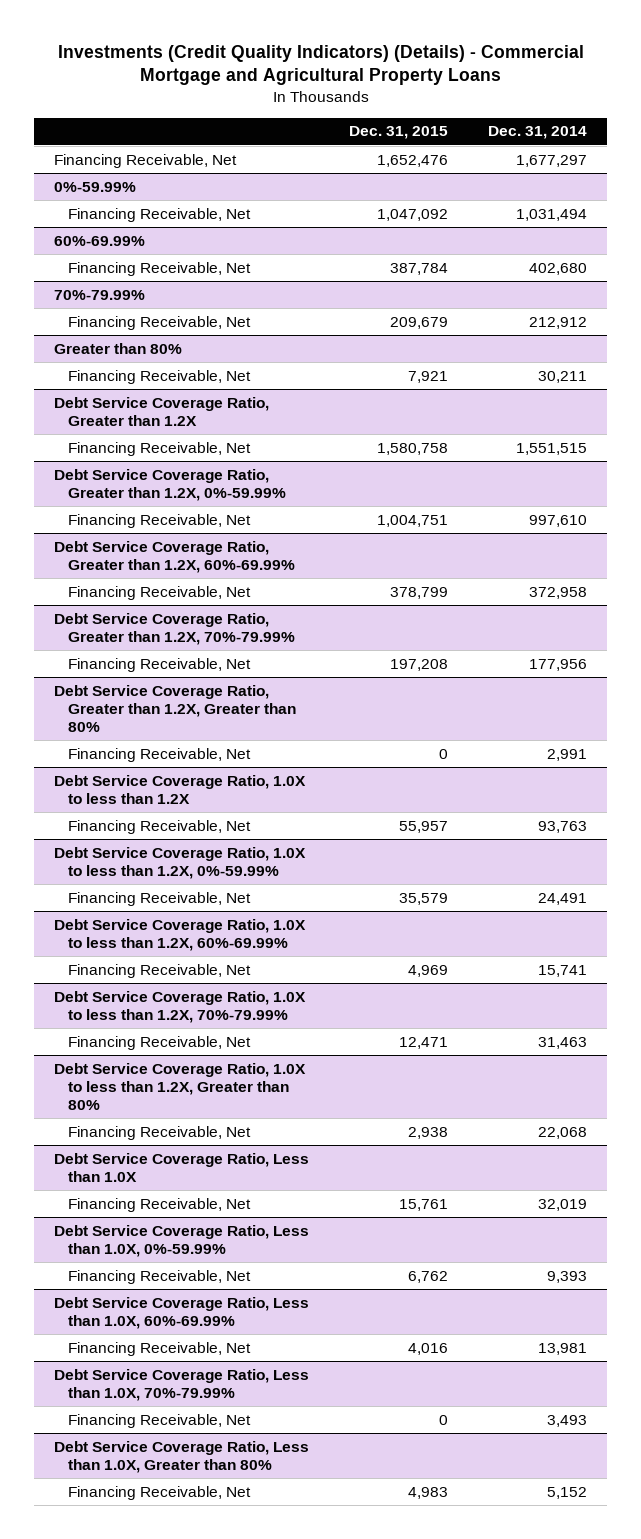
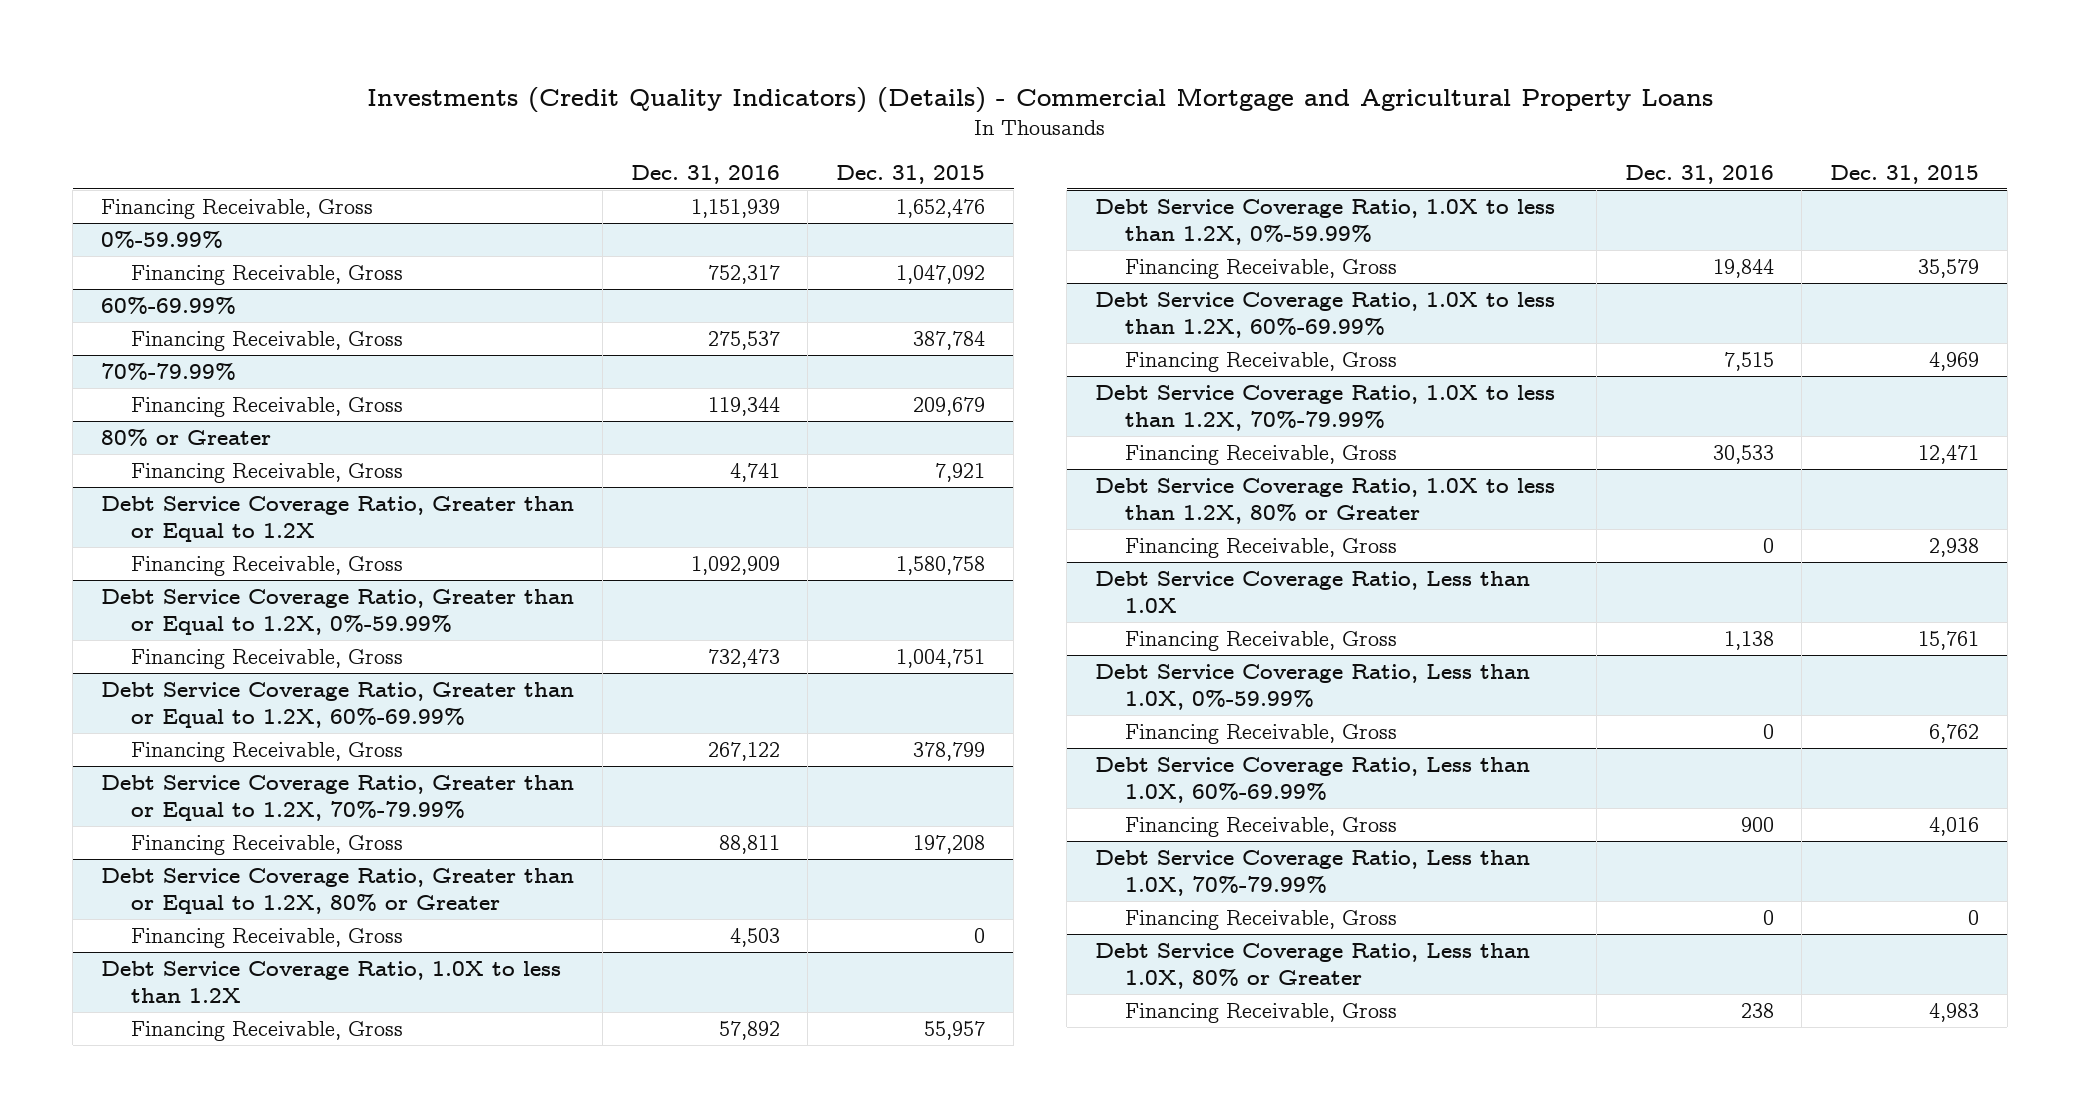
[488,126,588,140] Dec. 31, 2014 -> none
none -> [630,164,780,184] Dec. 31, 2016
[53,153,237,168] Financing Receivable, Net -> [101,198,374,219] Financing Receivable, Gross
[67,207,251,222] Financing Receivable, Net -> [131,264,404,285] Financing Receivable, Gross
[67,261,251,276] Financing Receivable, Net -> [131,330,404,351] Financing Receivable, Gross
[67,315,251,330] Financing Receivable, Net -> [131,396,404,417] Financing Receivable, Gross
[53,342,182,354] Greater than 80% -> [101,428,272,446] 80% or Greater
[67,369,251,384] Financing Receivable, Net -> [131,462,404,483] Financing Receivable, Gross
[53,396,269,426] Debt Service Coverage Ratio, Greater than 1.2X -> [101,495,575,543] Debt Service Coverage Ratio, Greater than or Equal to 1.2X
[67,441,251,456] Financing Receivable, Net -> [131,555,404,576] Financing Receivable, Gross
[53,468,286,501] Debt Service Coverage Ratio, Greater than 1.2X, 0%-59.99% -> [101,588,575,636] Debt Service Coverage Ratio, Greater than or Equal to 1.2X, 0%-59.99%
[67,513,251,528] Financing Receivable, Net -> [131,648,404,669] Financing Receivable, Gross
[53,540,295,573] Debt Service Coverage Ratio, Greater than 1.2X, 60%-69.99% -> [101,681,575,729] Debt Service Coverage Ratio, Greater than or Equal to 1.2X, 60%-69.99%
[67,585,251,600] Financing Receivable, Net -> [131,741,404,762] Financing Receivable, Gross
[53,612,295,645] Debt Service Coverage Ratio, Greater than 1.2X, 70%-79.99% -> [101,774,575,822] Debt Service Coverage Ratio, Greater than or Equal to 1.2X, 70%-79.99%
[67,657,251,672] Financing Receivable, Net -> [131,834,404,855] Financing Receivable, Gross
[53,684,296,733] Debt Service Coverage Ratio, Greater than 1.2X, Greater than 80% -> [101,867,575,915] Debt Service Coverage Ratio, Greater than or Equal to 1.2X, 80% or Greater
[67,747,251,762] Financing Receivable, Net -> [131,927,404,948] Financing Receivable, Gross
[67,819,251,834] Financing Receivable, Net -> [131,1020,404,1041] Financing Receivable, Gross
[67,891,251,906] Financing Receivable, Net -> [1125,258,1398,279] Financing Receivable, Gross
[67,963,251,978] Financing Receivable, Net -> [1125,351,1398,372] Financing Receivable, Gross
[67,1035,251,1050] Financing Receivable, Net -> [1125,444,1398,465] Financing Receivable, Gross
[53,1062,306,1111] Debt Service Coverage Ratio, 1.0X to less than 1.2X, Greater than 80% -> [1095,477,1556,525] Debt Service Coverage Ratio, 1.0X to less than 1.2X, 80% or Greater
[67,1125,251,1140] Financing Receivable, Net -> [1125,537,1398,558] Financing Receivable, Gross
[67,1197,251,1212] Financing Receivable, Net -> [1125,630,1398,651] Financing Receivable, Gross
[67,1269,251,1284] Financing Receivable, Net -> [1125,723,1398,744] Financing Receivable, Gross
[67,1341,251,1356] Financing Receivable, Net -> [1125,816,1398,837] Financing Receivable, Gross
[67,1413,251,1428] Financing Receivable, Net -> [1125,909,1398,930] Financing Receivable, Gross
[53,1440,309,1473] Debt Service Coverage Ratio, Less than 1.0X, Greater than 80% -> [1095,942,1531,990] Debt Service Coverage Ratio, Less than 1.0X, 80% or Greater
[67,1485,251,1500] Financing Receivable, Net -> [1125,1002,1398,1023] Financing Receivable, Gross

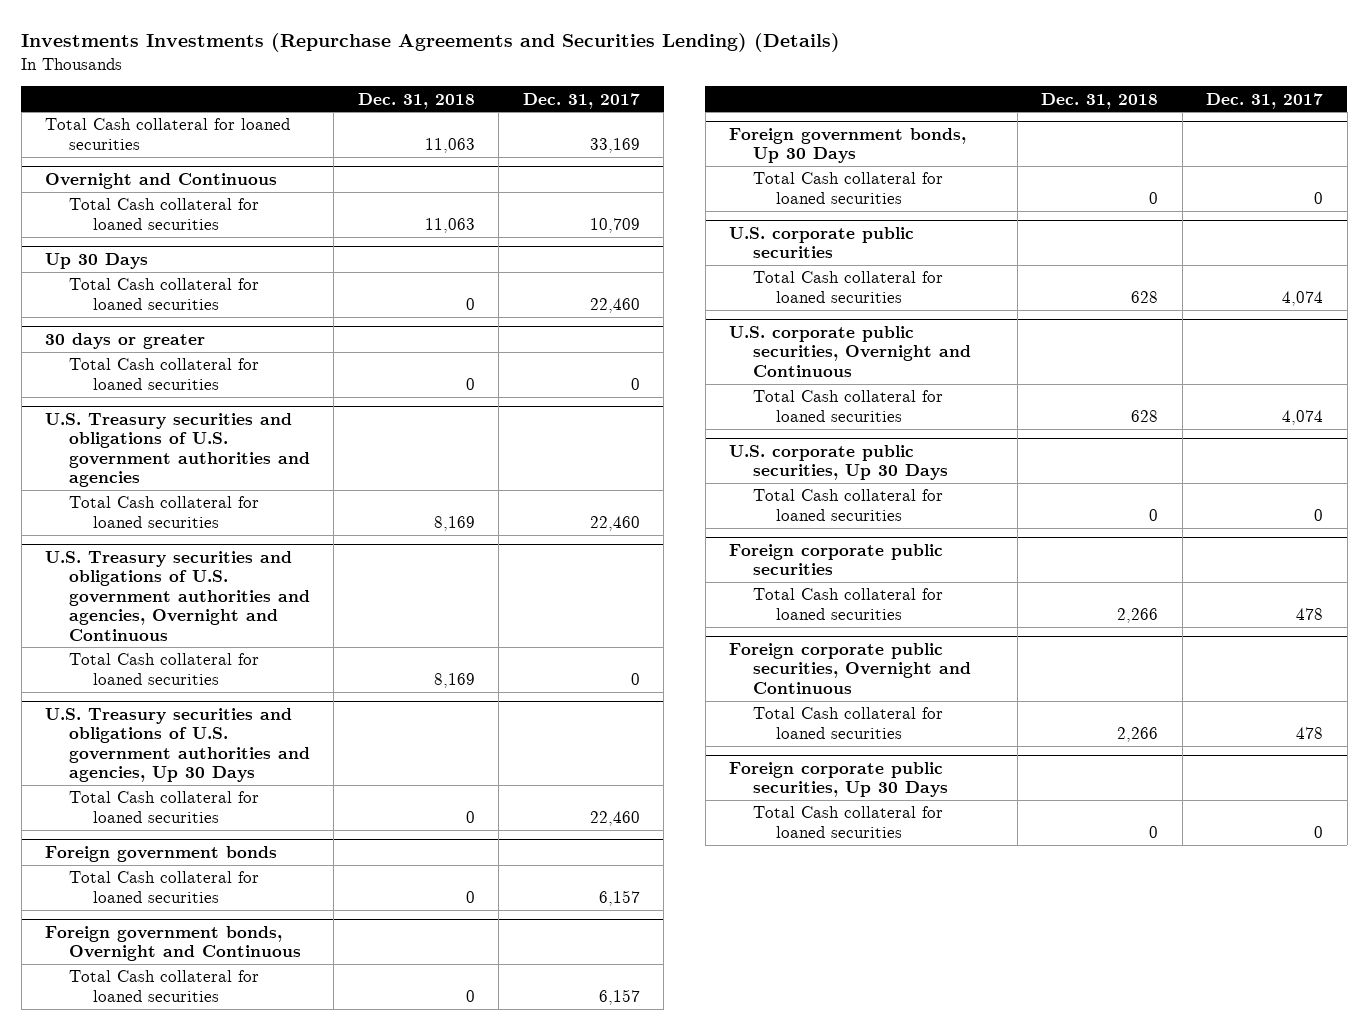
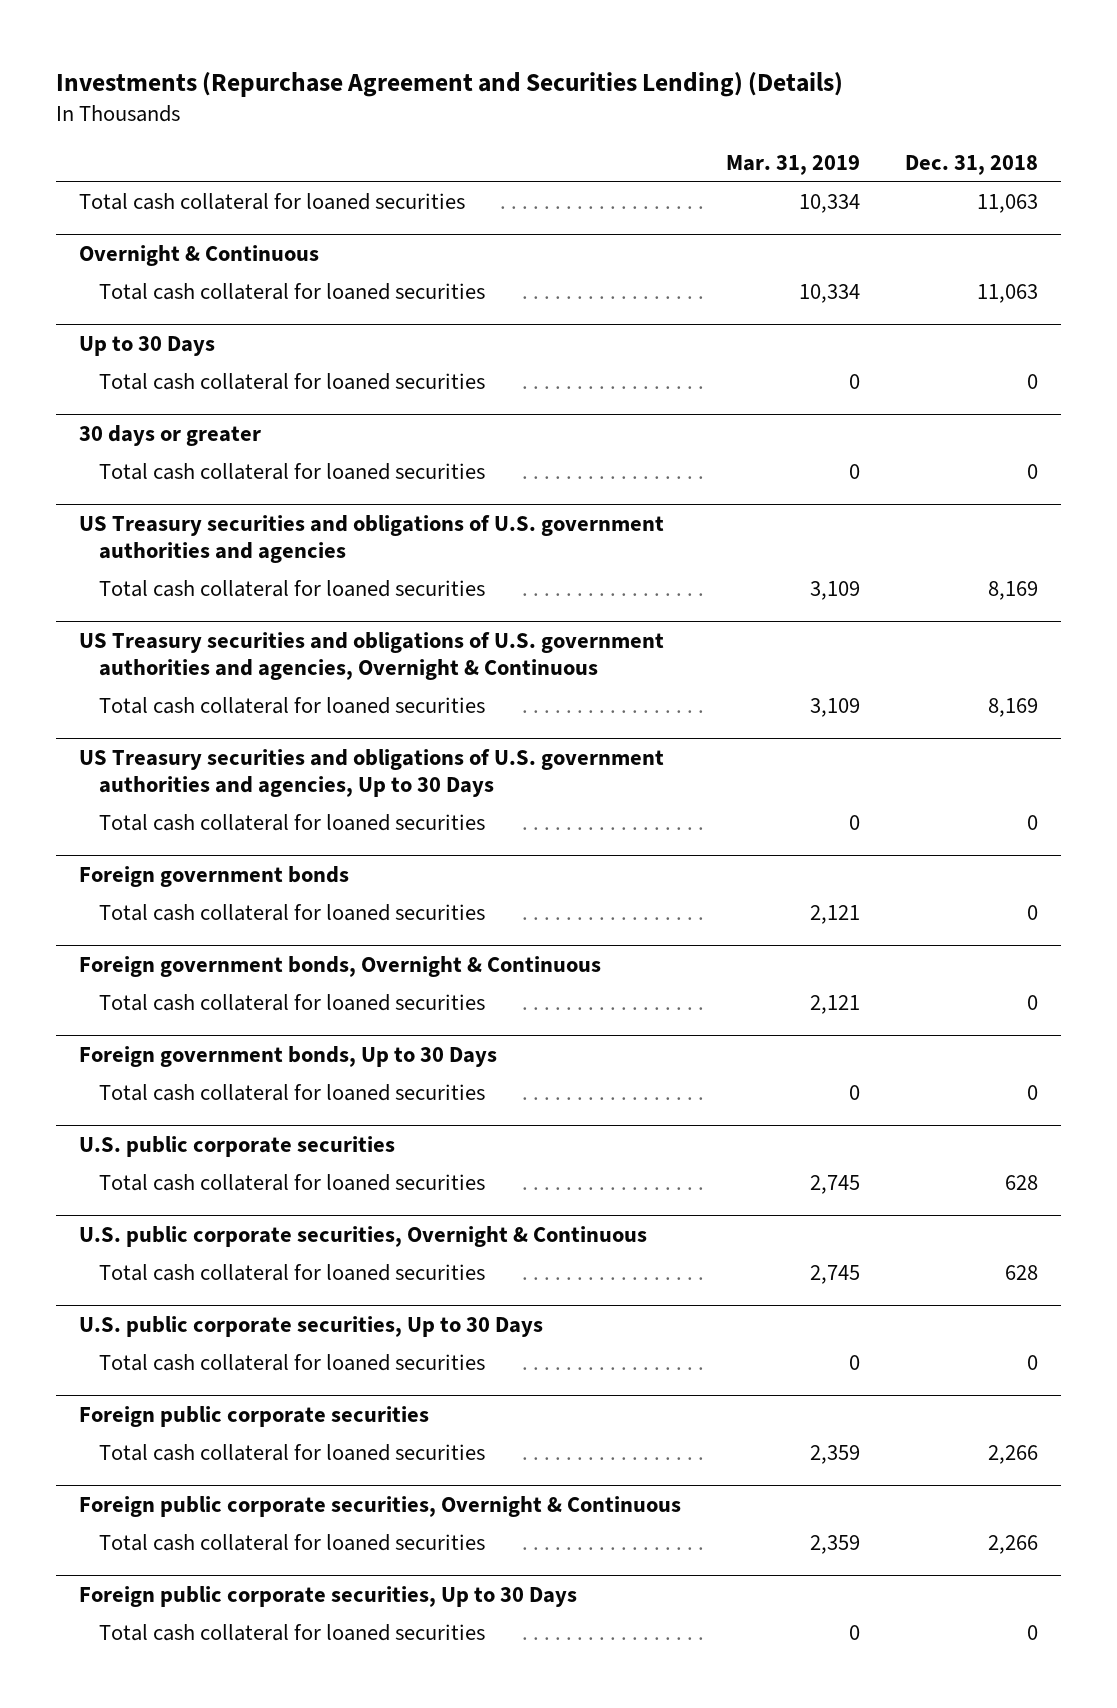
[21,33,841,53] Investments Investments (Repurchase Agreements and Securities Lending) (Details) -> [56,72,844,98] Investments (Repurchase Agreement and Securities Lending) (Details)
[522,92,640,109] Dec. 31, 2017 -> none
none -> [726,154,861,175] Mar. 31, 2019
[45,118,291,150] Total Cash collateral for loaned securities -> [78,193,465,211] Total cash collateral for loaned securities
[45,173,278,190] Overnight and Continuous -> [78,244,319,266] Overnight & Continuous
[69,198,260,230] Total Cash collateral for loaned securities -> [99,283,486,301] Total cash collateral for loaned securities
[45,253,149,270] Up 30 Days -> [78,335,215,356] Up to 30 Days
[69,278,260,310] Total Cash collateral for loaned securities -> [99,373,486,391] Total cash collateral for loaned securities
[69,358,260,390] Total Cash collateral for loaned securities -> [99,463,486,481] Total cash collateral for loaned securities
[45,413,311,488] U.S. Treasury securities and obligations of U.S. government authorities and agencies -> [78,514,664,564] US Treasury securities and obligations of U.S. government authorities and agencies
[69,496,260,528] Total Cash collateral for loaned securities -> [99,580,486,598] Total cash collateral for loaned securities
[45,551,311,641] U.S. Treasury securities and obligations of U.S. government authorities and agencies, Overnight and Continuous -> [78,631,664,681] US Treasury securities and obligations of U.S. government authorities and agencies, Overnight & Continuous
[69,653,260,685] Total Cash collateral for loaned securities -> [99,697,486,715] Total cash collateral for loaned securities
[45,708,311,783] U.S. Treasury securities and obligations of U.S. government authorities and agencies, Up 30 Days -> [78,748,664,798] US Treasury securities and obligations of U.S. government authorities and agencies, Up to 30 Days
[69,791,260,823] Total Cash collateral for loaned securities -> [99,814,486,832] Total cash collateral for loaned securities
[69,871,260,903] Total Cash collateral for loaned securities -> [99,904,486,922] Total cash collateral for loaned securities
[45,926,302,962] Foreign government bonds, Overnight and Continuous -> [78,955,601,977] Foreign government bonds, Overnight & Continuous
[69,970,260,1002] Total Cash collateral for loaned securities -> [99,994,486,1012] Total cash collateral for loaned securities
[728,128,966,164] Foreign government bonds, Up 30 Days -> [78,1045,497,1067] Foreign government bonds, Up to 30 Days
[752,172,943,204] Total Cash collateral for loaned securities -> [99,1084,486,1102] Total cash collateral for loaned securities
[728,227,914,259] U.S. corporate public securities -> [78,1135,395,1157] U.S. public corporate securities
[752,271,943,303] Total Cash collateral for loaned securities -> [99,1174,486,1192] Total cash collateral for loaned securities
[728,326,971,377] U.S. corporate public securities, Overnight and Continuous -> [78,1225,647,1247] U.S. public corporate securities, Overnight & Continuous
[752,390,943,422] Total Cash collateral for loaned securities -> [99,1264,486,1282] Total cash collateral for loaned securities
[728,445,948,481] U.S. corporate public securities, Up 30 Days -> [78,1315,543,1337] U.S. public corporate securities, Up to 30 Days
[752,489,943,521] Total Cash collateral for loaned securities -> [99,1354,486,1372] Total cash collateral for loaned securities
[728,544,943,576] Foreign corporate public securities -> [78,1405,429,1427] Foreign public corporate securities
[752,588,943,620] Total Cash collateral for loaned securities -> [99,1444,486,1462] Total cash collateral for loaned securities
[728,643,971,694] Foreign corporate public securities, Overnight and Continuous -> [78,1495,681,1517] Foreign public corporate securities, Overnight & Continuous
[752,707,943,739] Total Cash collateral for loaned securities -> [99,1534,486,1552] Total cash collateral for loaned securities
[728,762,948,798] Foreign corporate public securities, Up 30 Days -> [78,1585,577,1607] Foreign public corporate securities, Up to 30 Days
[752,806,943,838] Total Cash collateral for loaned securities -> [99,1624,486,1642] Total cash collateral for loaned securities

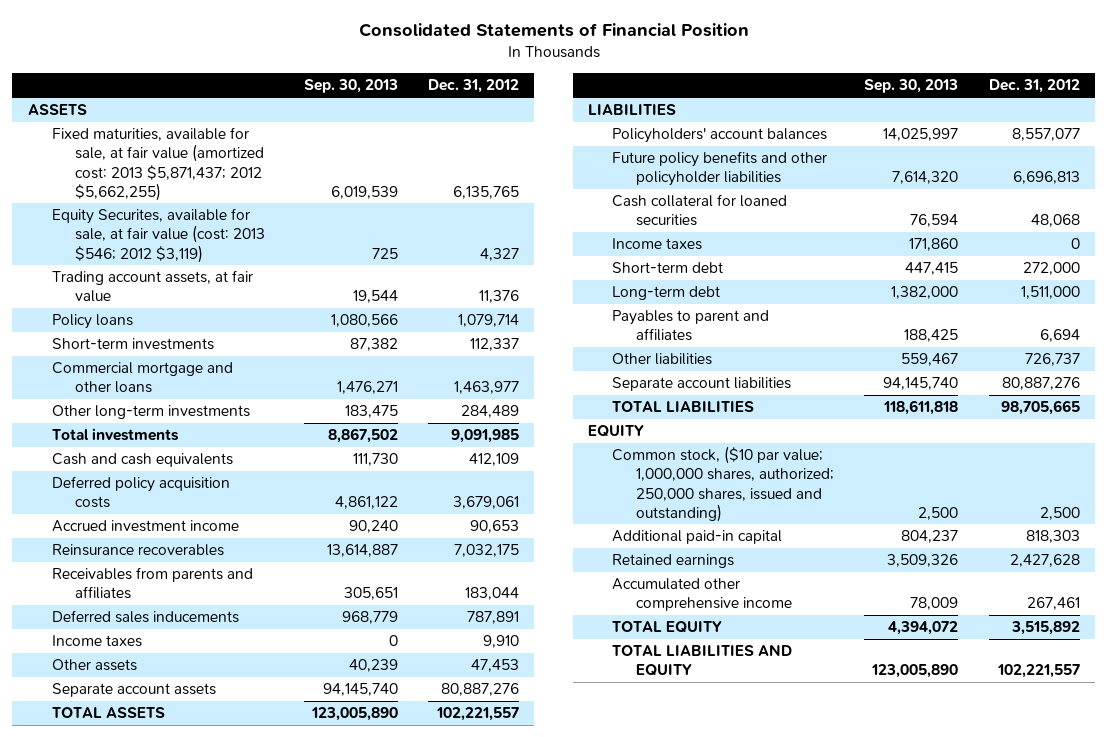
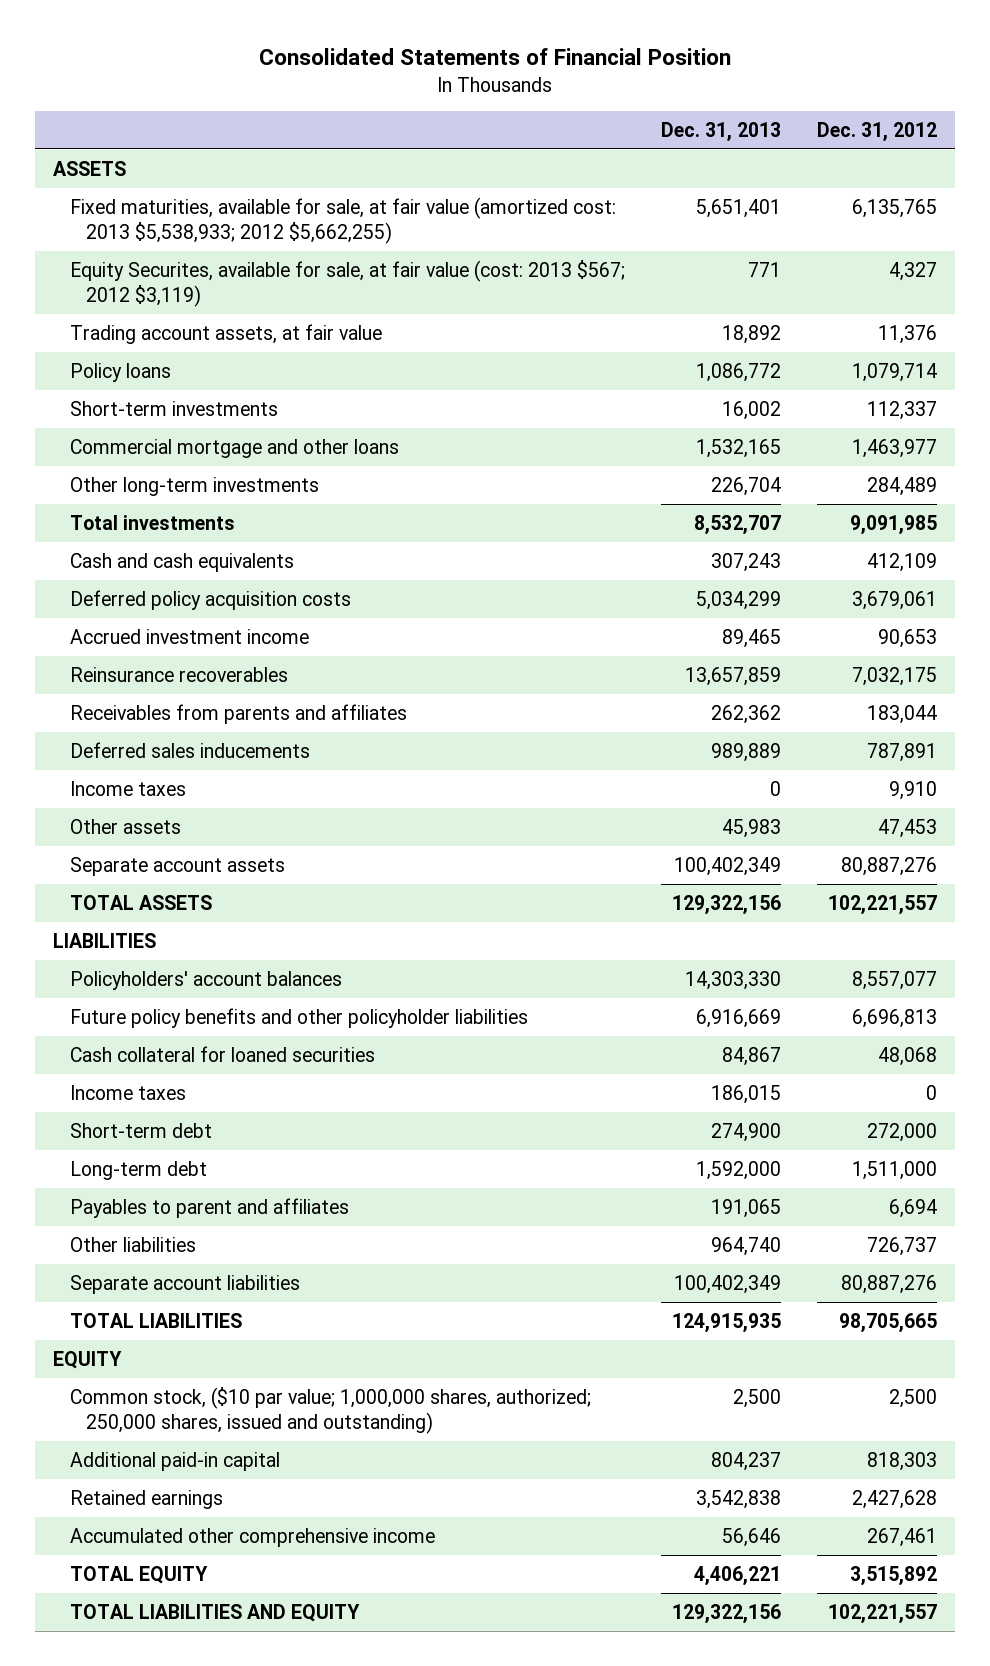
[303,79,398,94] Sep. 30, 2013 -> none
none -> [660,121,781,142] Dec. 31, 2013
[51,127,265,201] Fixed maturities, available for sale, at fair value (amortized cost: 2013 $5,871,437; 2012 $5,662,255) -> [69,196,616,245] Fixed maturities, available for sale, at fair value (amortized cost: 2013 $5,538,933; 2012 $5,662,255)
[51,208,266,263] Equity Securites, available for sale, at fair value (cost: 2013 $546; 2012 $3,119) -> [69,259,625,308] Equity Securites, available for sale, at fair value (cost: 2013 $567; 2012 $3,119)

